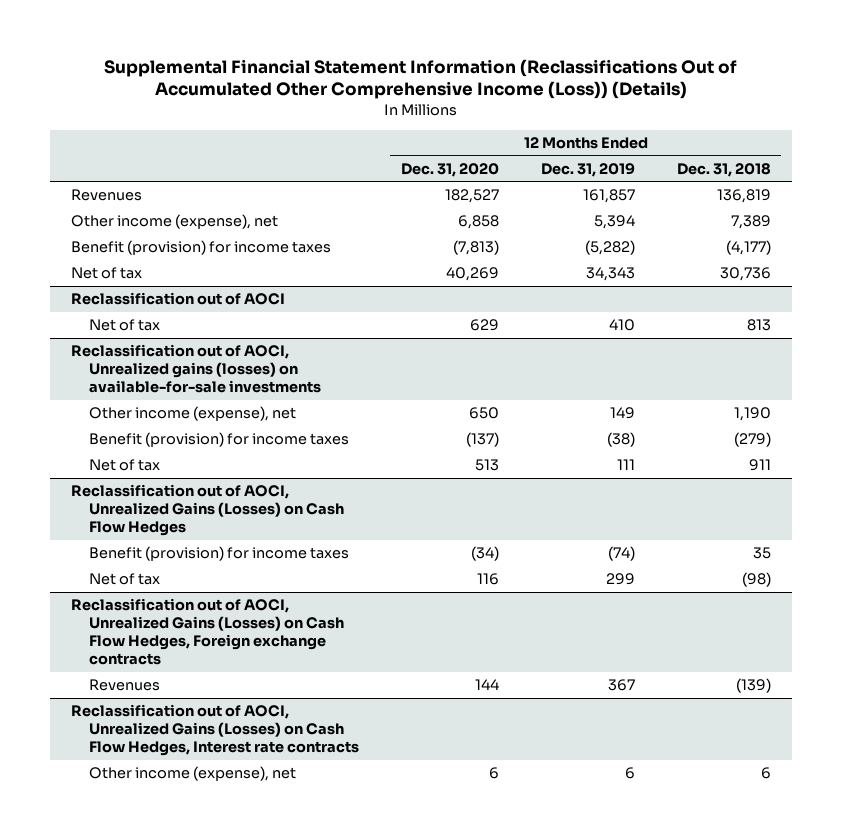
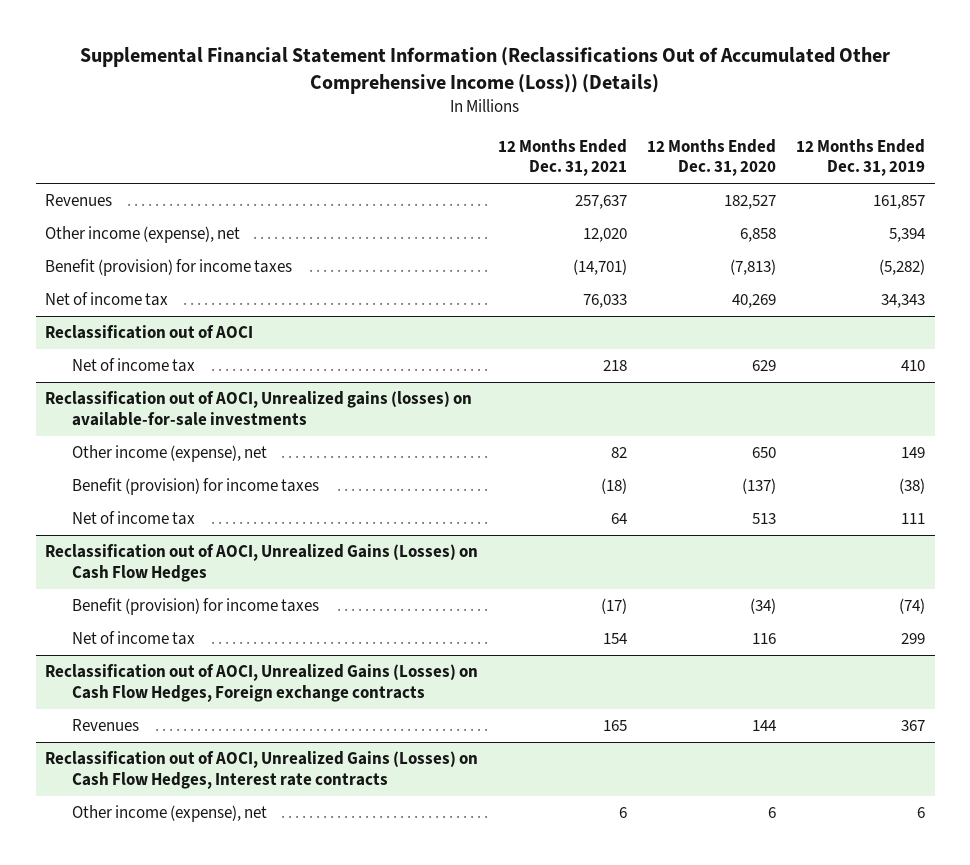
[676,162,771,177] Dec. 31, 2018 -> none
none -> [498,139,628,177] 12 Months Ended Dec. 31, 2021
[71,267,143,280] Net of tax -> [45,292,169,307] Net of income tax
[88,319,160,332] Net of tax -> [72,358,196,373] Net of income tax
[88,459,160,472] Net of tax -> [72,511,196,526] Net of income tax
[88,573,160,586] Net of tax -> [72,631,196,646] Net of income tax

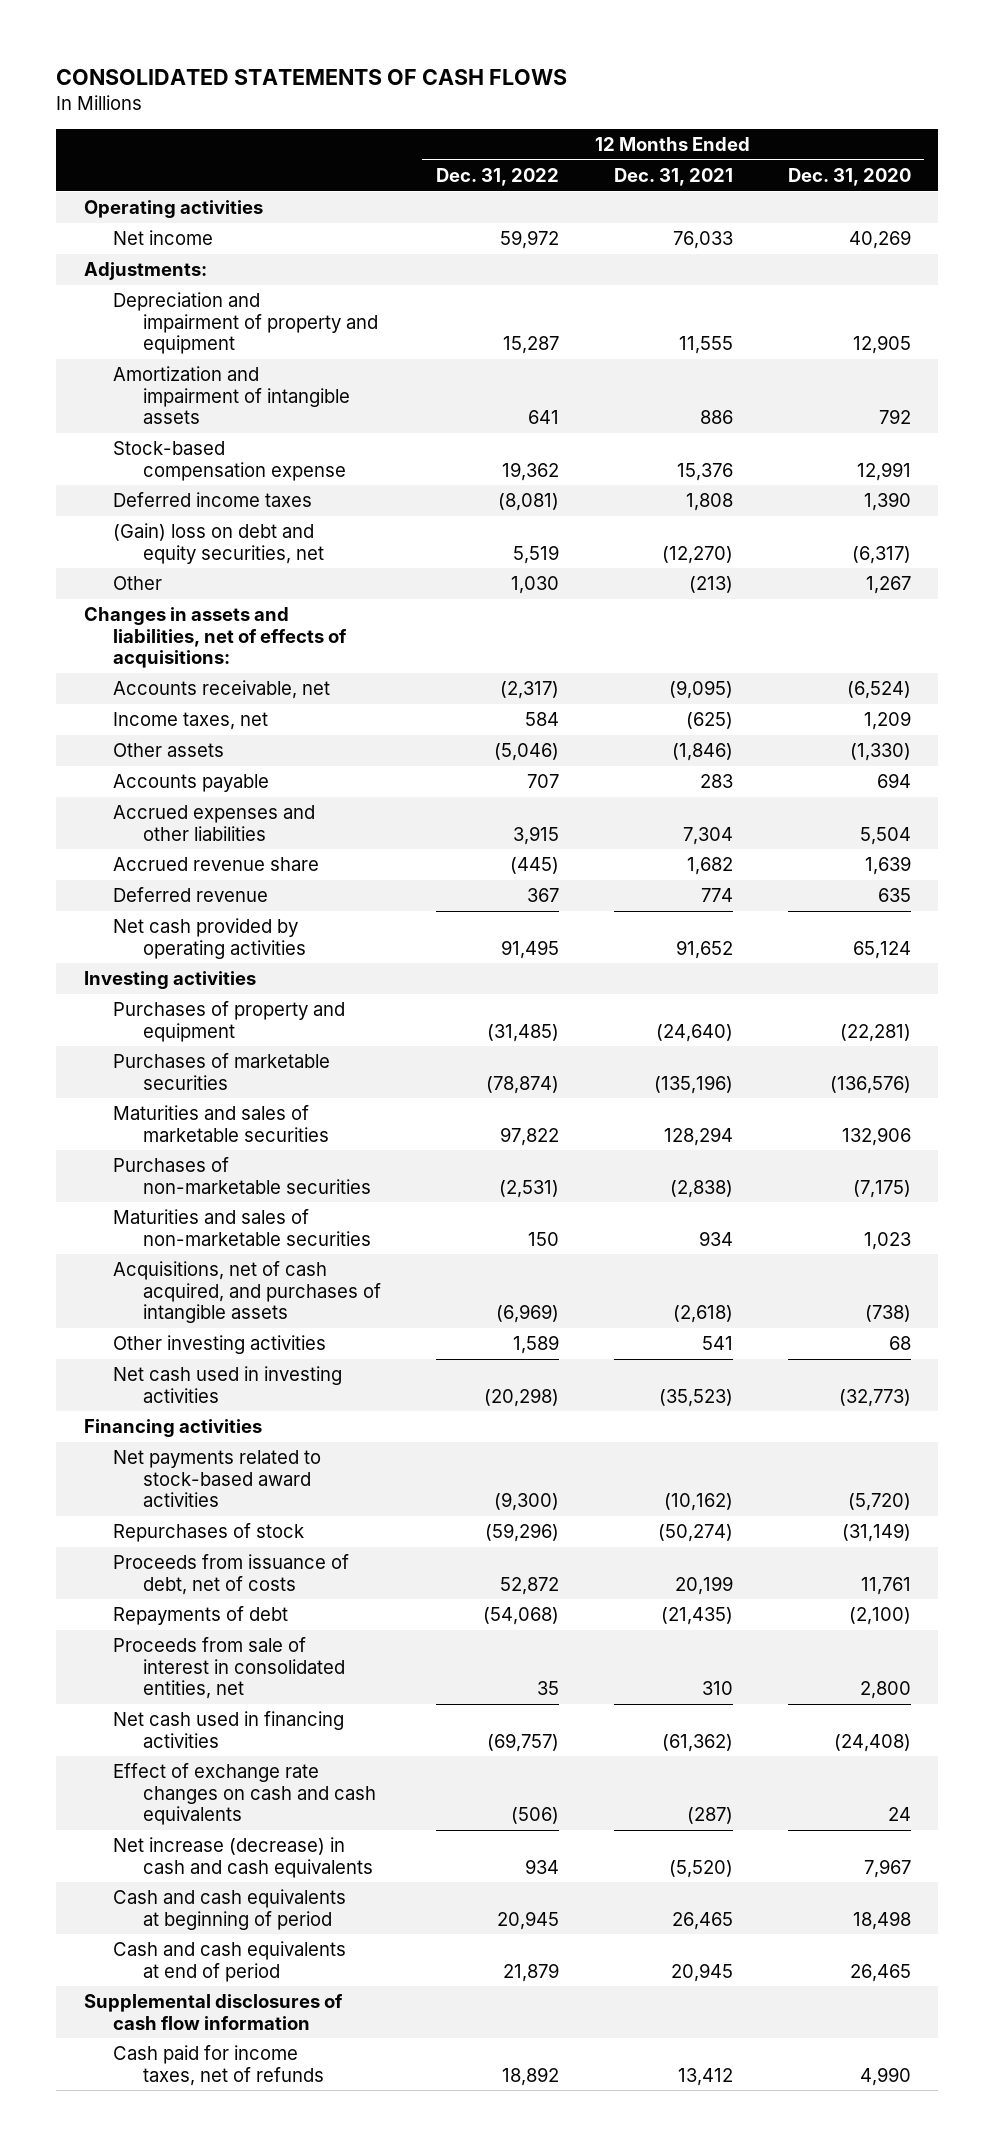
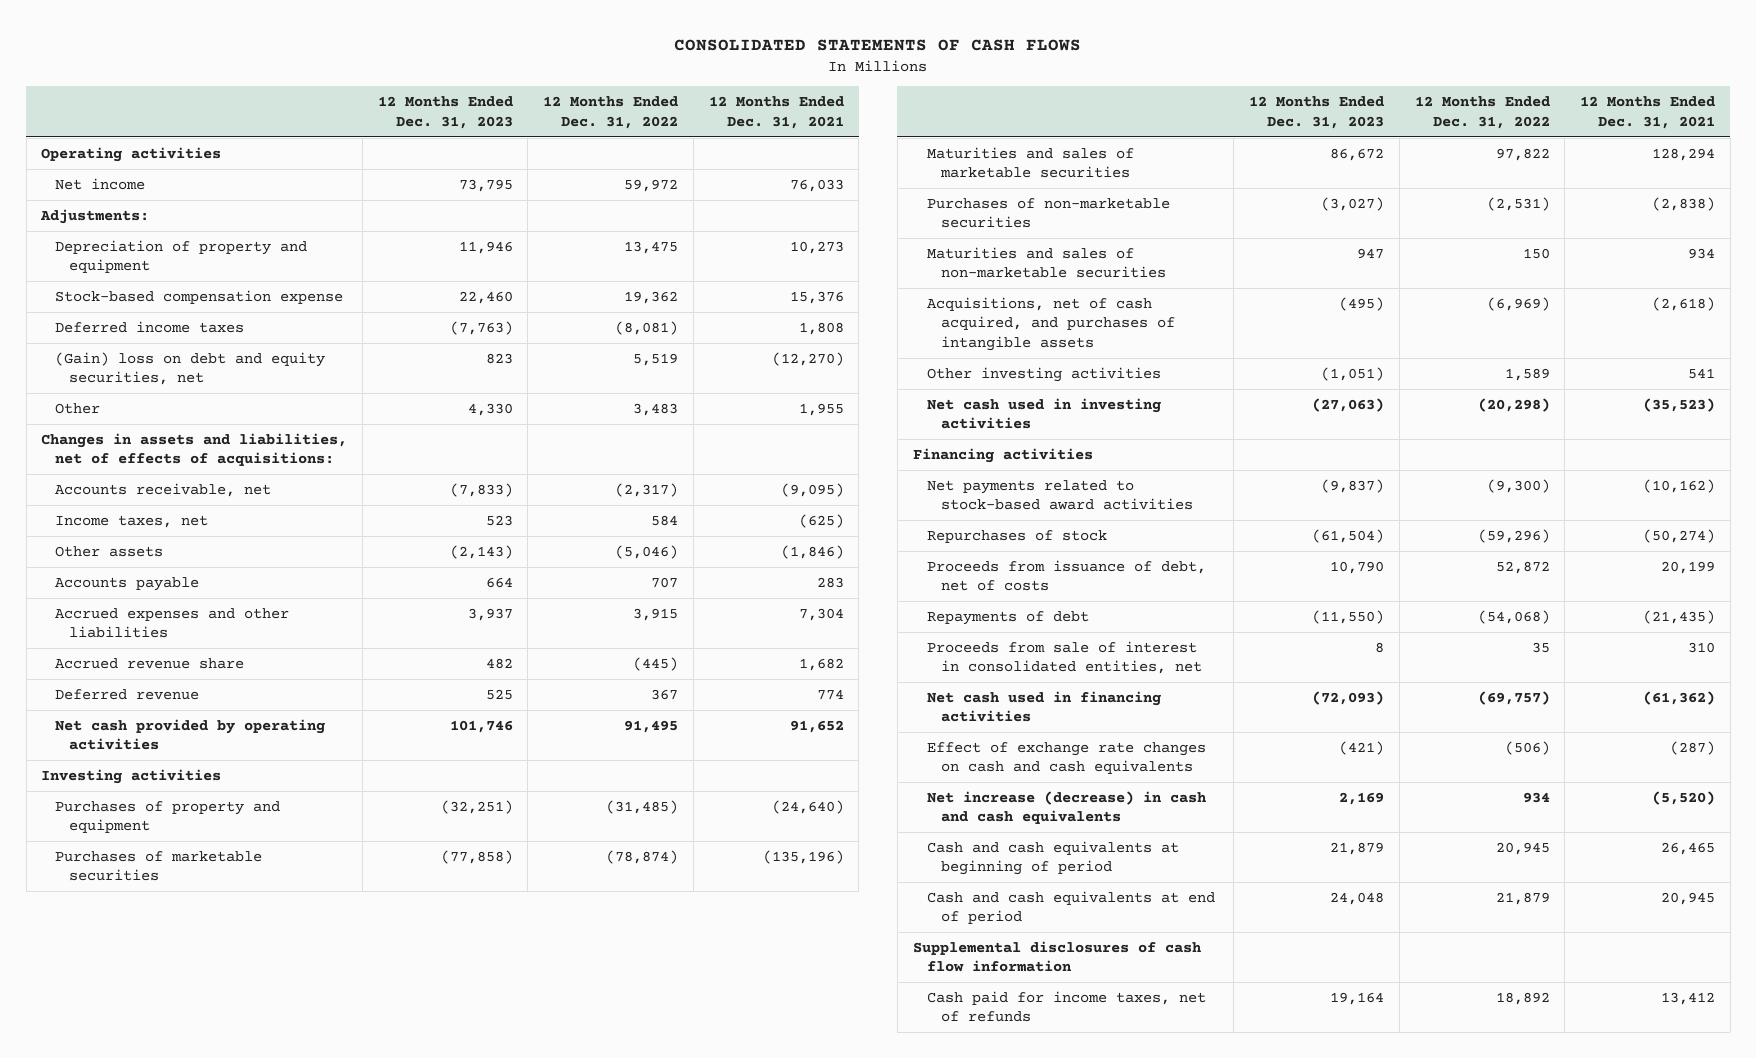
[787,167,911,186] Dec. 31, 2020 -> none
none -> [377,96,513,129] 12 Months Ended Dec. 31, 2023
[113,366,350,425] Amortization and impairment of intangible assets -> none
[113,292,378,355] Depreciation and impairment of property and equipment -> [55,240,308,274] Depreciation of property and equipment
[502,336,559,355] 15,287 -> [624,241,679,255] 13,475
[678,336,733,355] 11,555 -> [789,241,844,255] 10,273
[510,576,559,595] 1,030 -> [633,403,679,417] 3,483
[688,576,733,594] (213) -> [798,403,844,417] 1,955

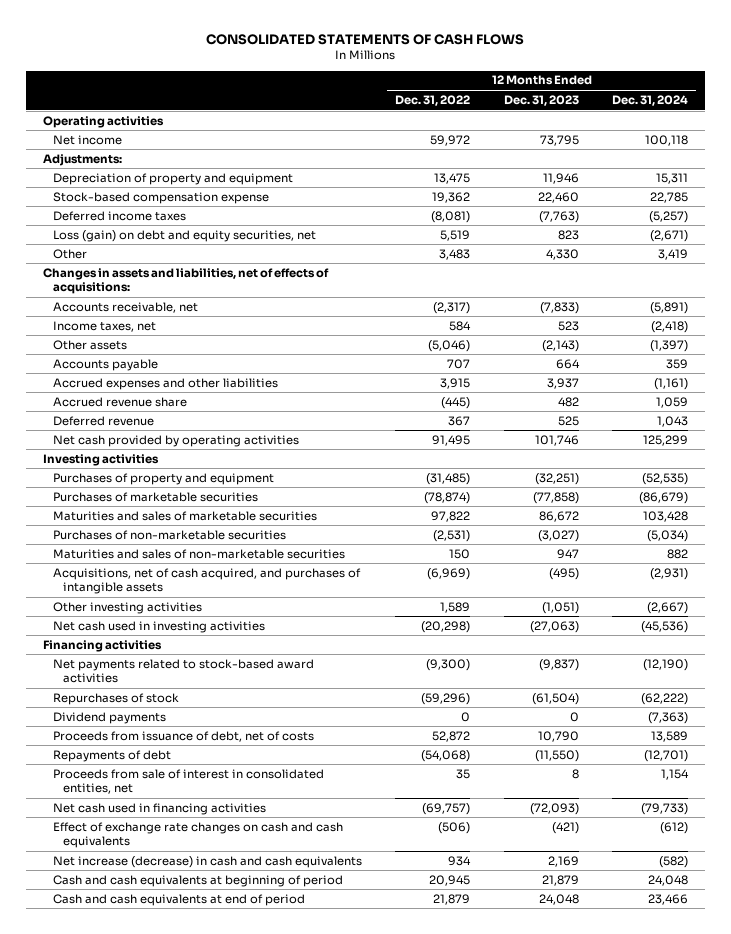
[708,96,844,129] 12 Months Ended Dec. 31, 2021 -> none
none -> [611,94,688,106] Dec. 31, 2024
[55,352,326,386] (Gain) loss on debt and equity securities, net -> [53,229,317,242] Loss (gain) on debt and equity securities, net
none -> [53,711,167,724] Dividend payments
[912,941,1201,973] Supplemental disclosures of cash flow information -> none
[926,991,1206,1023] Cash paid for income taxes, net of refunds -> none

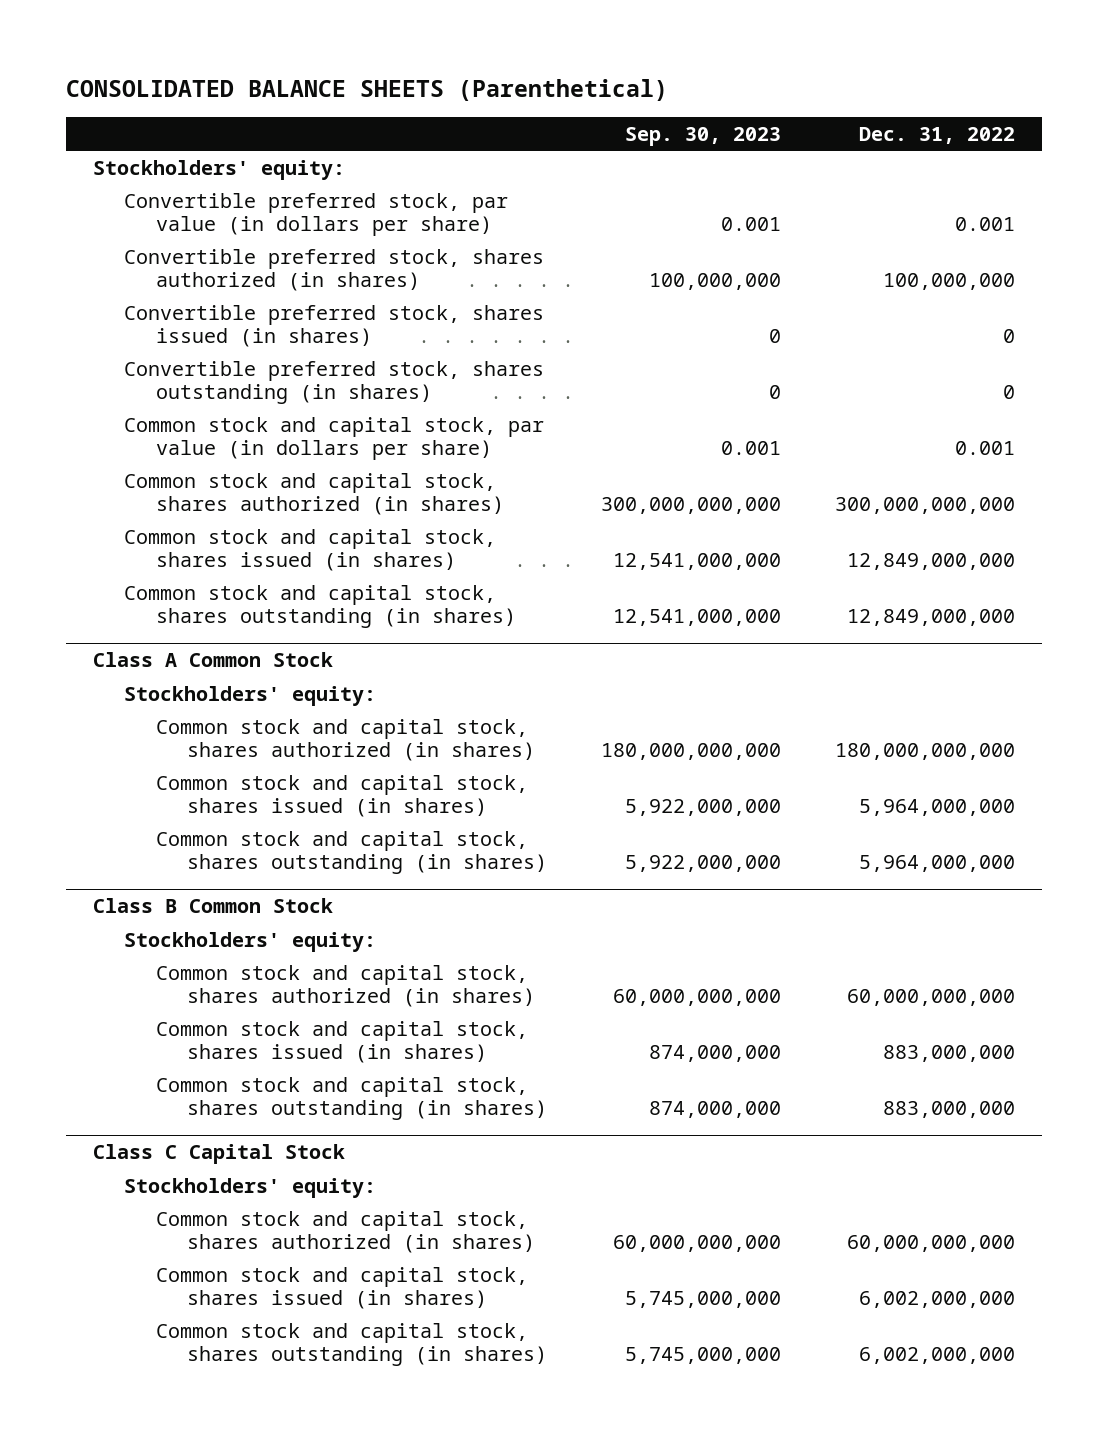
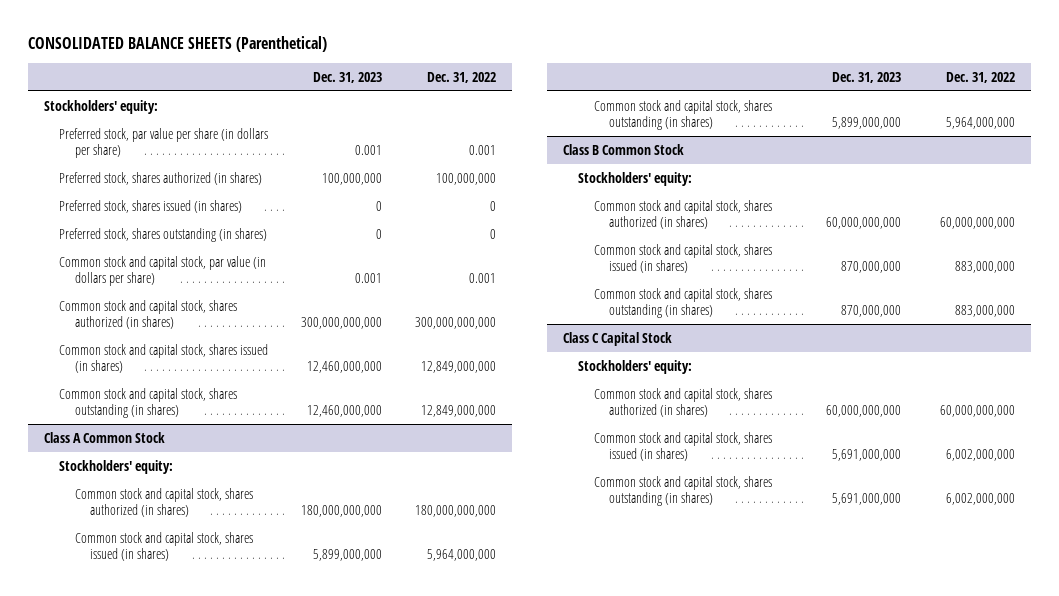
[624,126,781,146] Sep. 30, 2023 -> none
none -> [312,71,382,83] Dec. 31, 2023
[124,192,509,236] Convertible preferred stock, par value (in dollars per share) -> [59,127,269,159] Preferred stock, par value per share (in dollars per share)
[124,248,545,291] Convertible preferred stock, shares authorized (in shares) -> [59,171,263,185] Preferred stock, shares authorized (in shares)
[124,304,545,347] Convertible preferred stock, shares issued (in shares) -> [59,199,243,213] Preferred stock, shares issued (in shares)
[124,360,545,404] Convertible preferred stock, shares outstanding (in shares) -> [59,227,268,242] Preferred stock, shares outstanding (in shares)

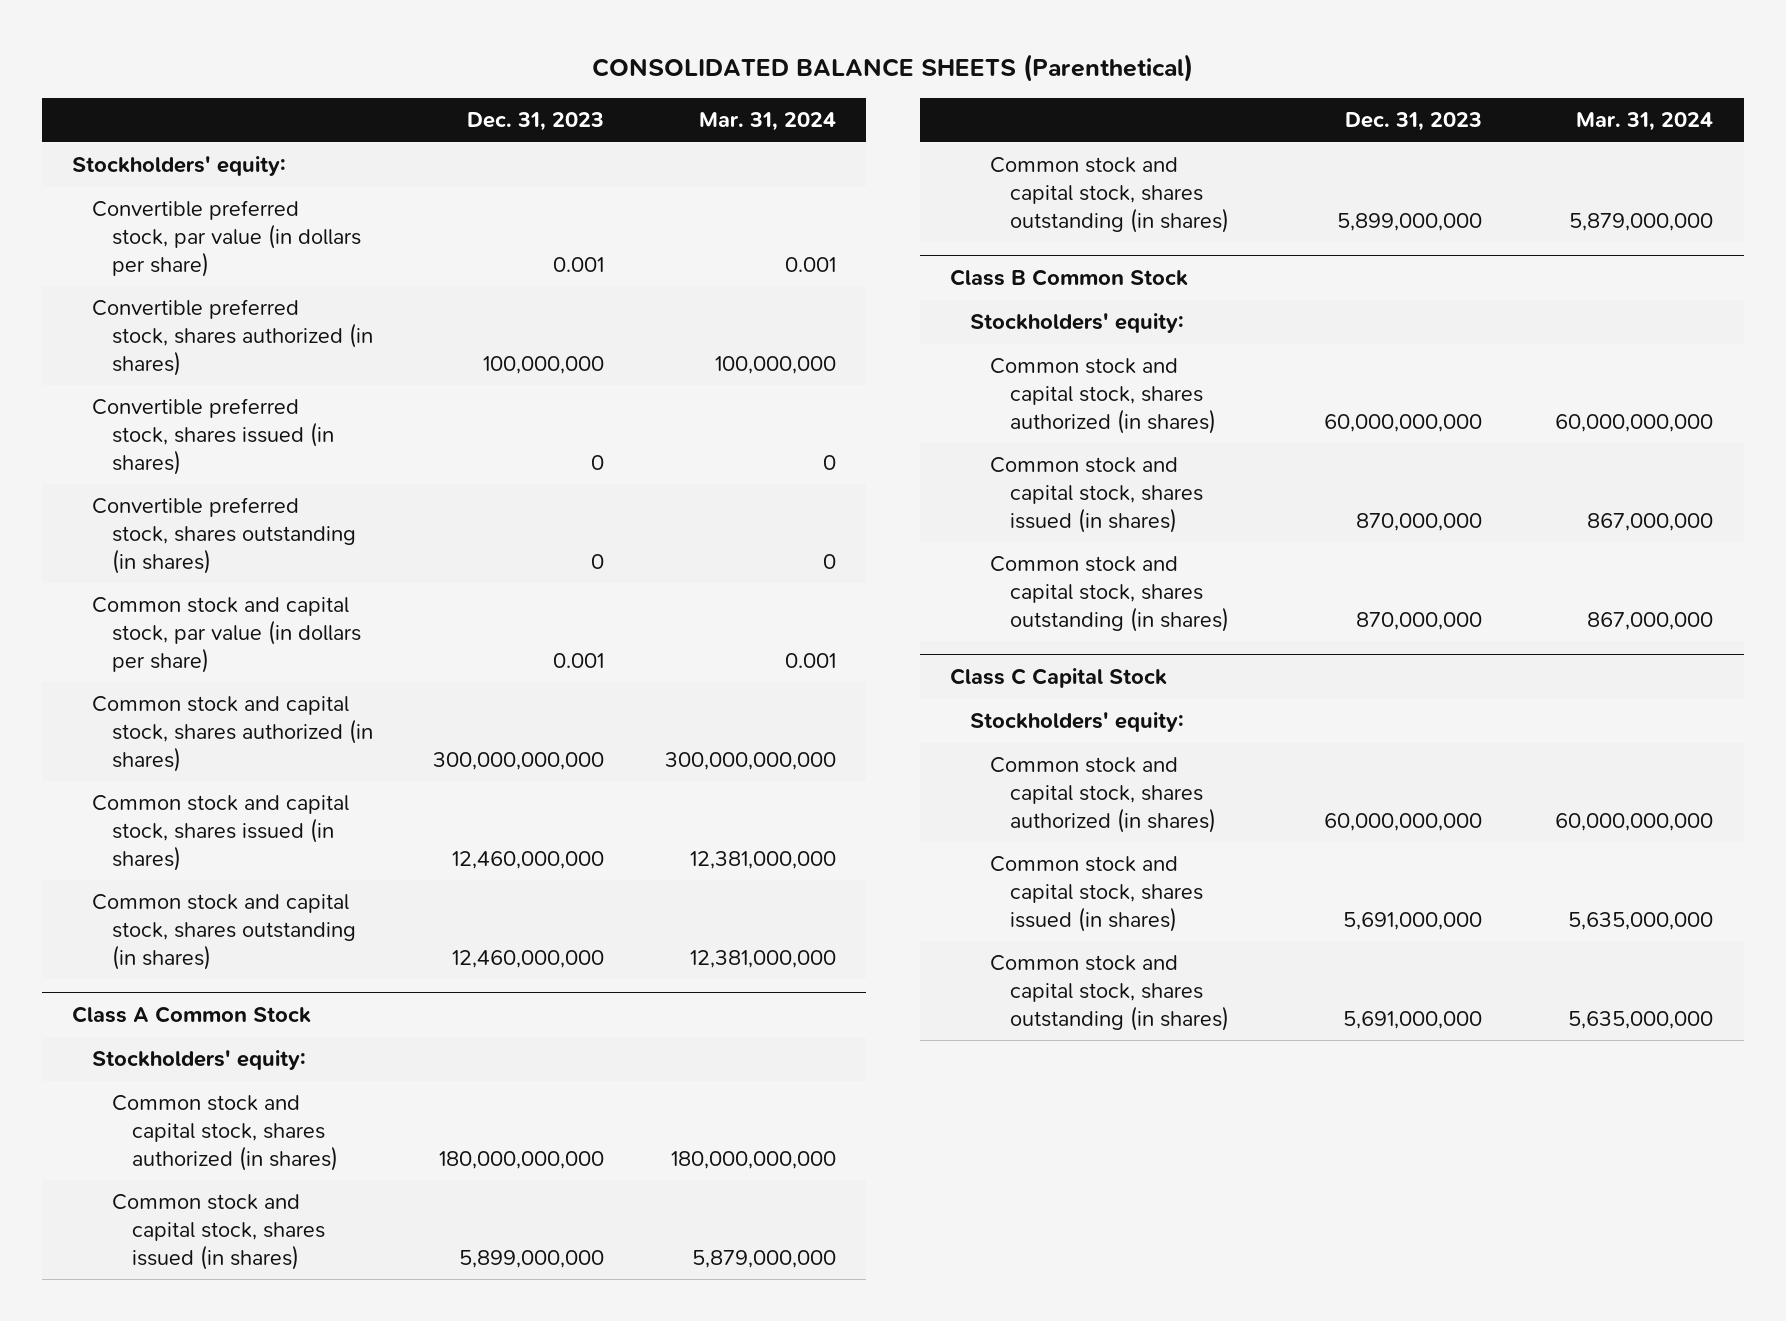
[426,71,496,83] Dec. 31, 2022 -> none
none -> [698,112,836,132] Mar. 31, 2024
[59,127,269,159] Preferred stock, par value per share (in dollars per share) -> [92,200,362,277] Convertible preferred stock, par value (in dollars per share)
[59,171,263,185] Preferred stock, shares authorized (in shares) -> [92,299,374,376] Convertible preferred stock, shares authorized (in shares)
[59,199,243,213] Preferred stock, shares issued (in shares) -> [92,398,335,475] Convertible preferred stock, shares issued (in shares)
[59,227,268,242] Preferred stock, shares outstanding (in shares) -> [92,497,357,574] Convertible preferred stock, shares outstanding (in shares)

